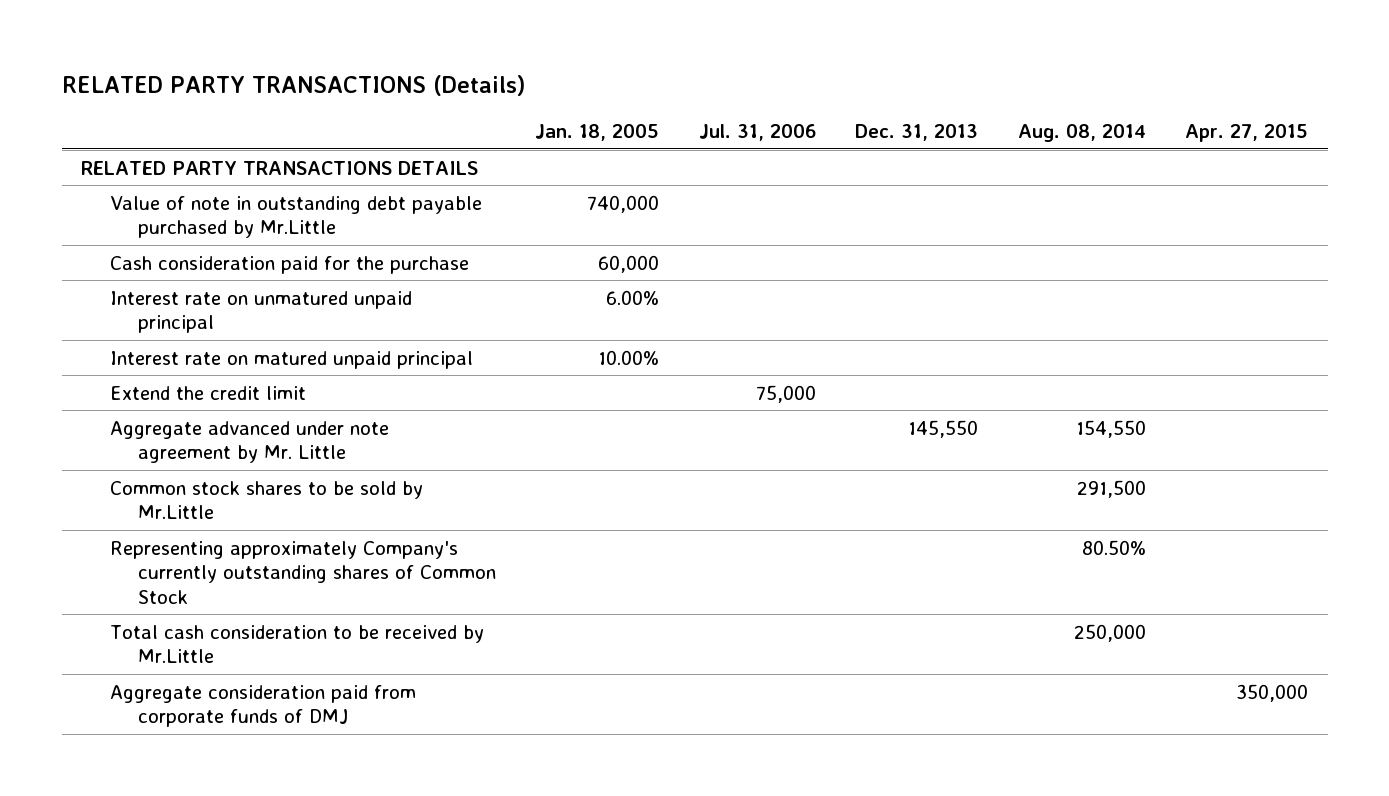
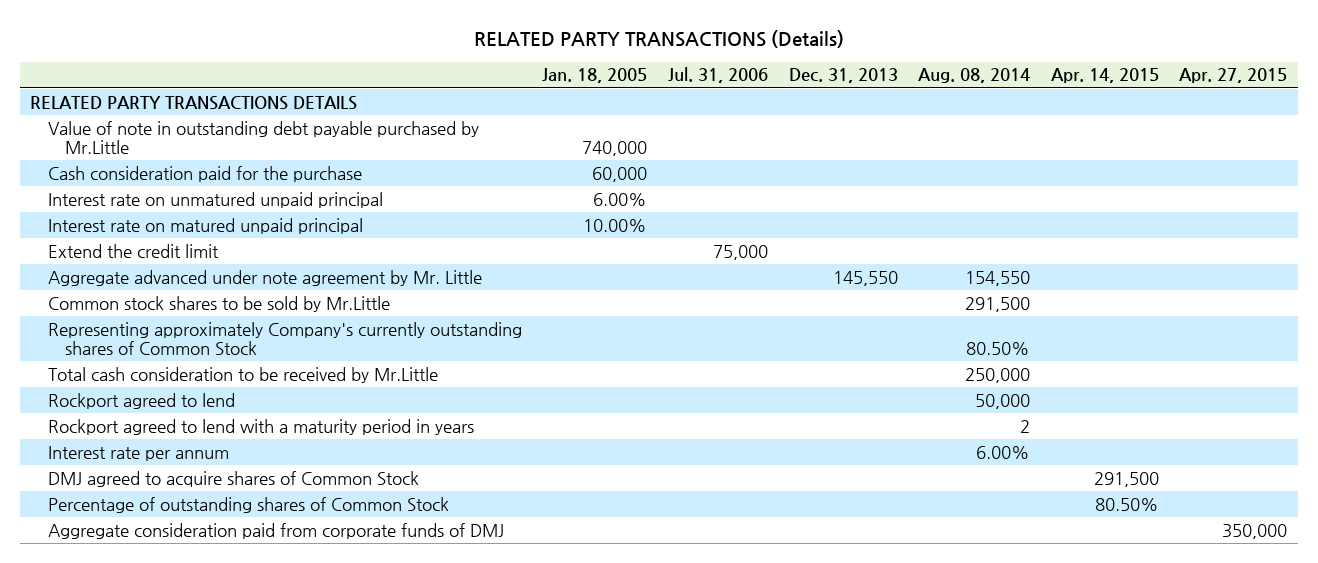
none -> [1050,68,1159,84] Apr. 14, 2015
none -> [47,392,235,409] Rockport agreed to lend
none -> [47,418,474,435] Rockport agreed to lend with a maturity period in years
none -> [47,445,229,461] Interest rate per annum
none -> [47,470,419,487] DMJ agreed to acquire shares of Common Stock
none -> [47,496,449,513] Percentage of outstanding shares of Common Stock

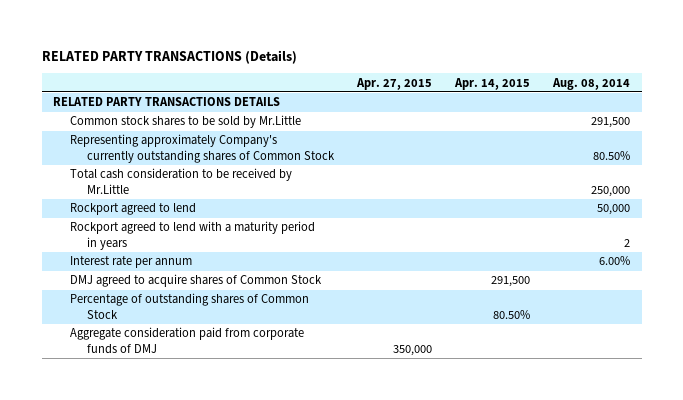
[542,68,648,84] Jan. 18, 2005 -> none
[667,67,768,84] Jul. 31, 2006 -> none
[788,68,898,84] Dec. 31, 2013 -> none
[47,120,479,154] Value of note in outstanding debt payable purchased by Mr.Little -> none
[47,165,362,182] Cash consideration paid for the purchase -> none
[47,191,383,208] Interest rate on unmatured unpaid principal -> none
[47,217,363,234] Interest rate on matured unpaid principal -> none
[47,243,219,258] Extend the credit limit -> none
[47,269,482,286] Aggregate advanced under note agreement by Mr. Little -> none

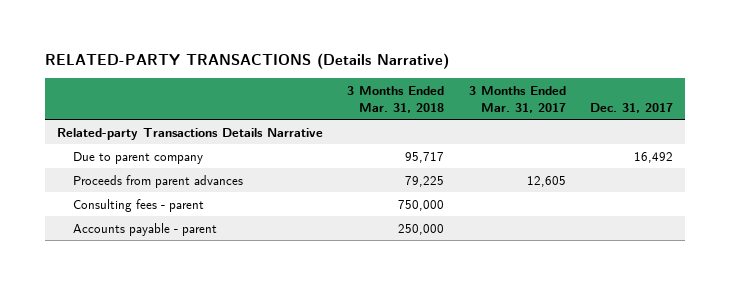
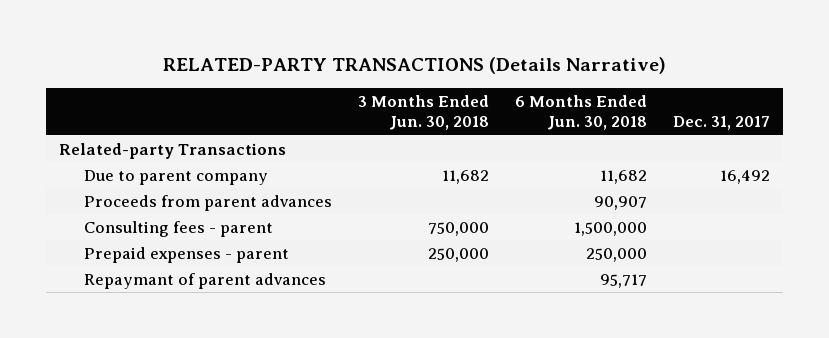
[347,86,445,113] 3 Months Ended Mar. 31, 2018 -> none
[468,86,566,113] 3 Months Ended Mar. 31, 2017 -> none
none -> [358,94,490,131] 3 Months Ended Jun. 30, 2018
none -> [515,94,648,131] 6 Months Ended Jun. 30, 2018
[56,127,323,140] Related-party Transactions Details Narrative -> [58,142,286,159] Related-party Transactions
[73,222,218,236] Accounts payable - parent -> [84,246,290,263] Prepaid expenses - parent
none -> [84,272,327,289] Repaymant of parent advances

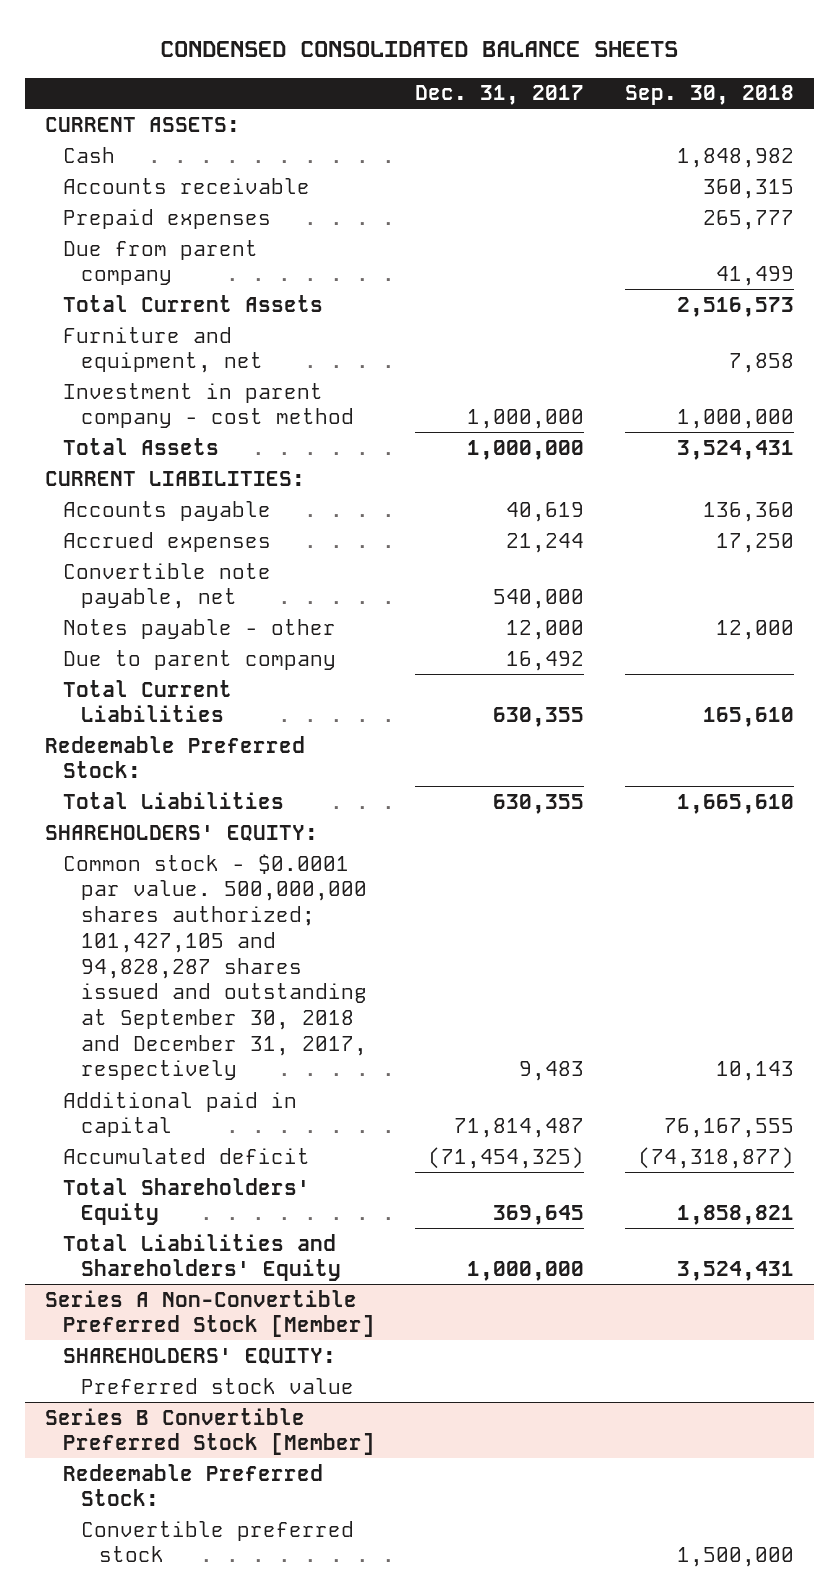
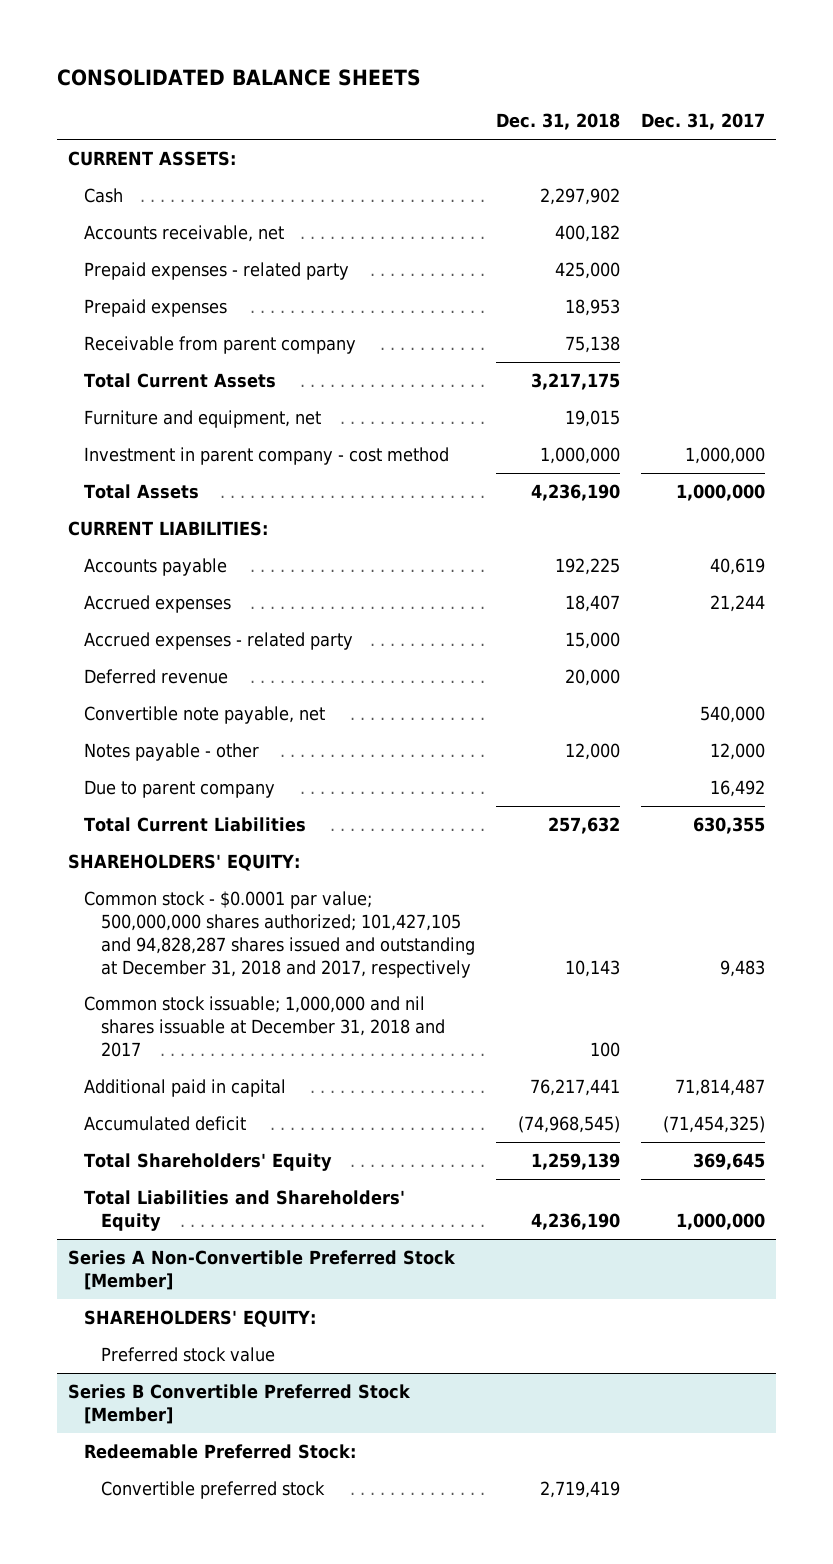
[160,40,679,57] CONDENSED CONSOLIDATED BALANCE SHEETS -> [56,68,421,86] CONSOLIDATED BALANCE SHEETS
[624,85,794,106] Sep. 30, 2018 -> none
none -> [495,113,620,131] Dec. 31, 2018
[63,177,311,194] Accounts receivable -> [84,224,285,242] Accounts receivable, net
none -> [84,261,350,280] Prepaid expenses - related party
[63,239,259,286] Due from parent company -> [84,335,357,354] Receivable from parent company
none -> [84,631,354,650] Accrued expenses - related party
none -> [84,668,229,684] Deferred revenue
[44,735,305,779] Redeemable Preferred Stock: -> none
[63,791,285,809] Total Liabilities -> none
[63,853,368,1081] Common stock - $0.0001 par value. 500,000,000 shares authorized; 101,427,105 and 94,828,287 shares issued and outstanding at September 30, 2018 and December 31, 2017, respectively -> [84,890,475,978] Common stock - $0.0001 par value; 500,000,000 shares authorized; 101,427,105 and 94,828,287 shares issued and outstanding at December 31, 2018 and 2017, respectively
none -> [84,995,445,1057] Common stock issuable; 1,000,000 and nil shares issuable at December 31, 2018 and 2017

